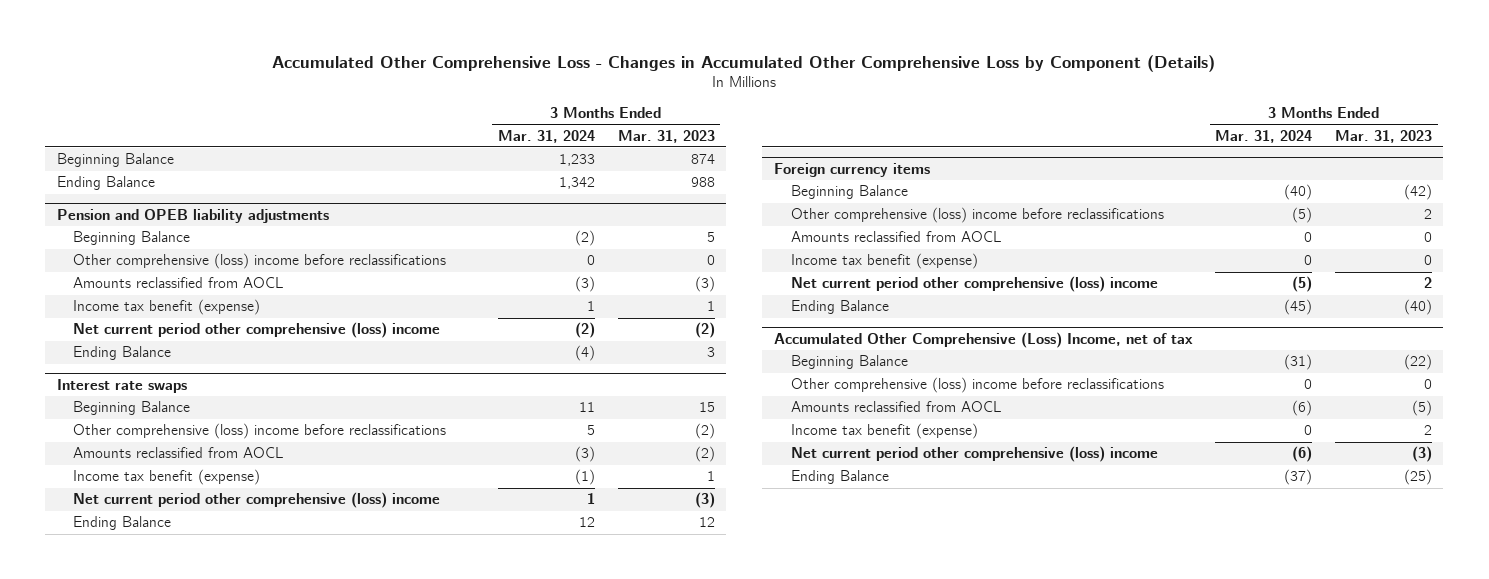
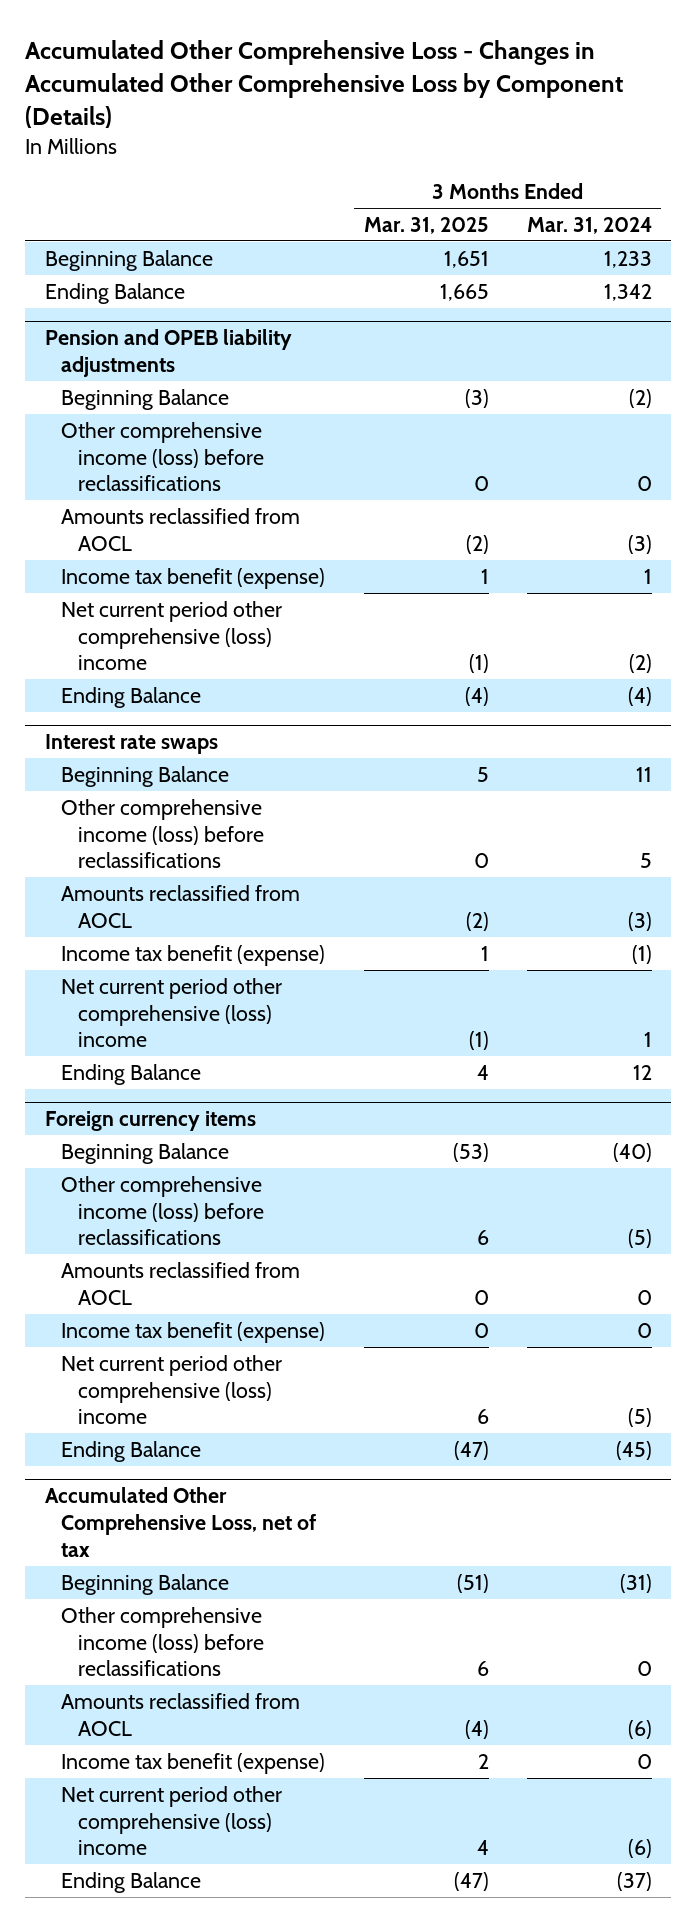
[617,129,715,143] Mar. 31, 2023 -> none
none -> [363,216,489,234] Mar. 31, 2025
[73,253,447,270] Other comprehensive (loss) income before reclassifications -> [61,421,265,492] Other comprehensive income (loss) before reclassifications
[73,423,447,440] Other comprehensive (loss) income before reclassifications -> [61,798,265,869] Other comprehensive income (loss) before reclassifications
[790,207,1164,224] Other comprehensive (loss) income before reclassifications -> [61,1175,265,1246] Other comprehensive income (loss) before reclassifications
[773,331,1193,348] Accumulated Other Comprehensive (Loss) Income, net of tax -> [44,1487,317,1557] Accumulated Other Comprehensive Loss, net of tax
[790,377,1164,394] Other comprehensive (loss) income before reclassifications -> [61,1606,265,1677] Other comprehensive income (loss) before reclassifications

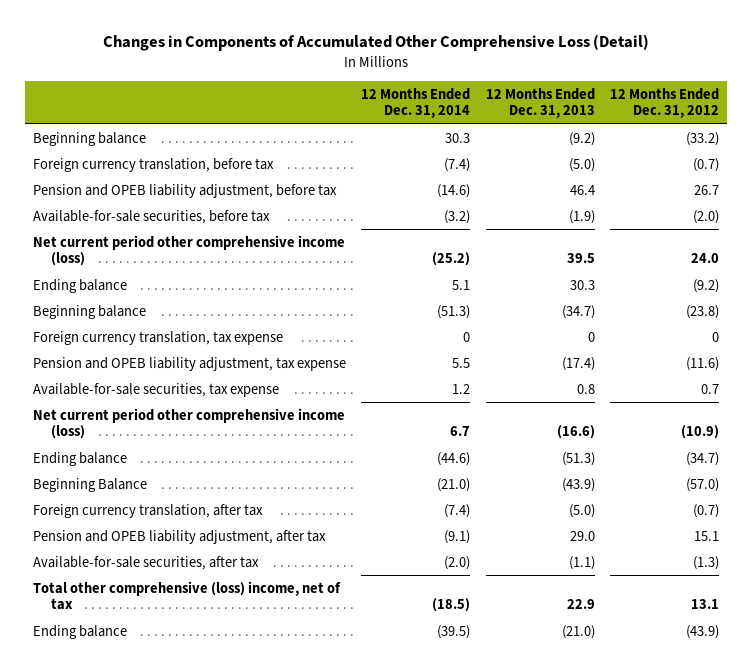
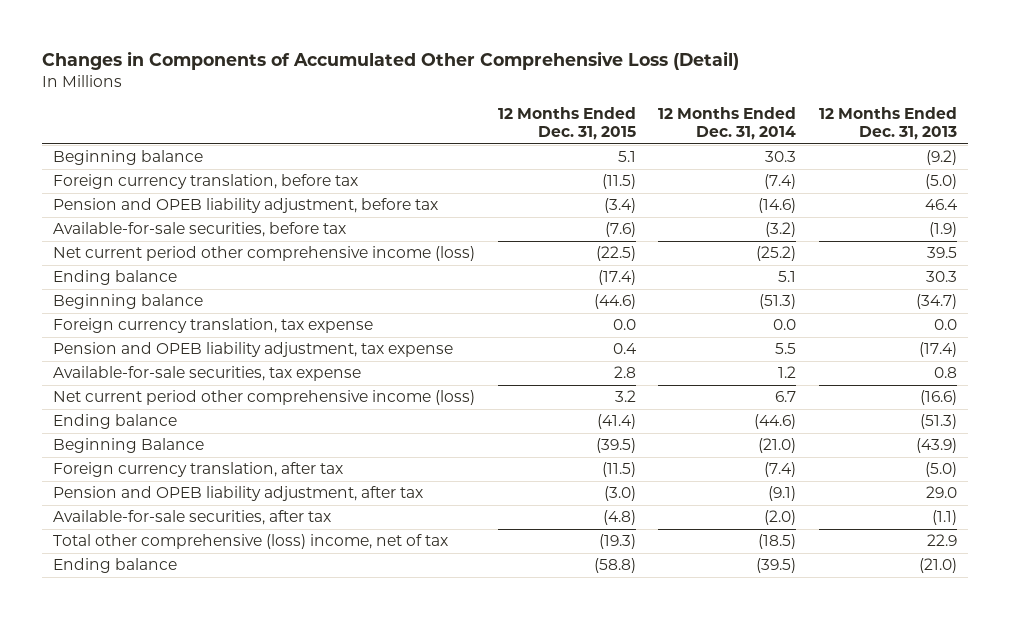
[610,87,720,119] 12 Months Ended Dec. 31, 2012 -> none
none -> [497,107,636,141] 12 Months Ended Dec. 31, 2015
[463,331,471,342] 0 -> [773,319,797,331] 0.0
[587,331,595,342] 0 -> [933,319,957,331] 0.0

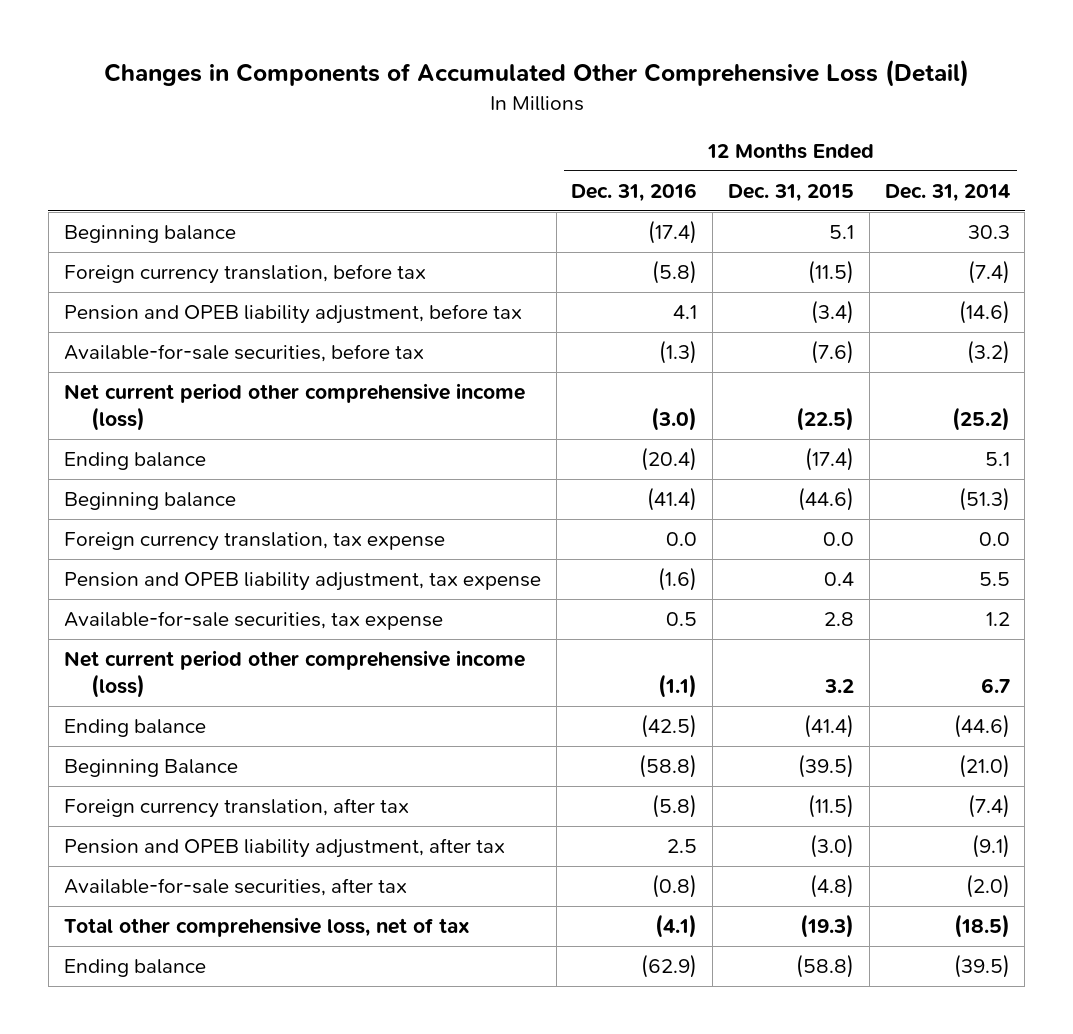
[818,107,957,141] 12 Months Ended Dec. 31, 2013 -> none
none -> [571,182,698,202] Dec. 31, 2016
[53,534,449,550] Total other comprehensive (loss) income, net of tax -> [63,917,470,938] Total other comprehensive loss, net of tax

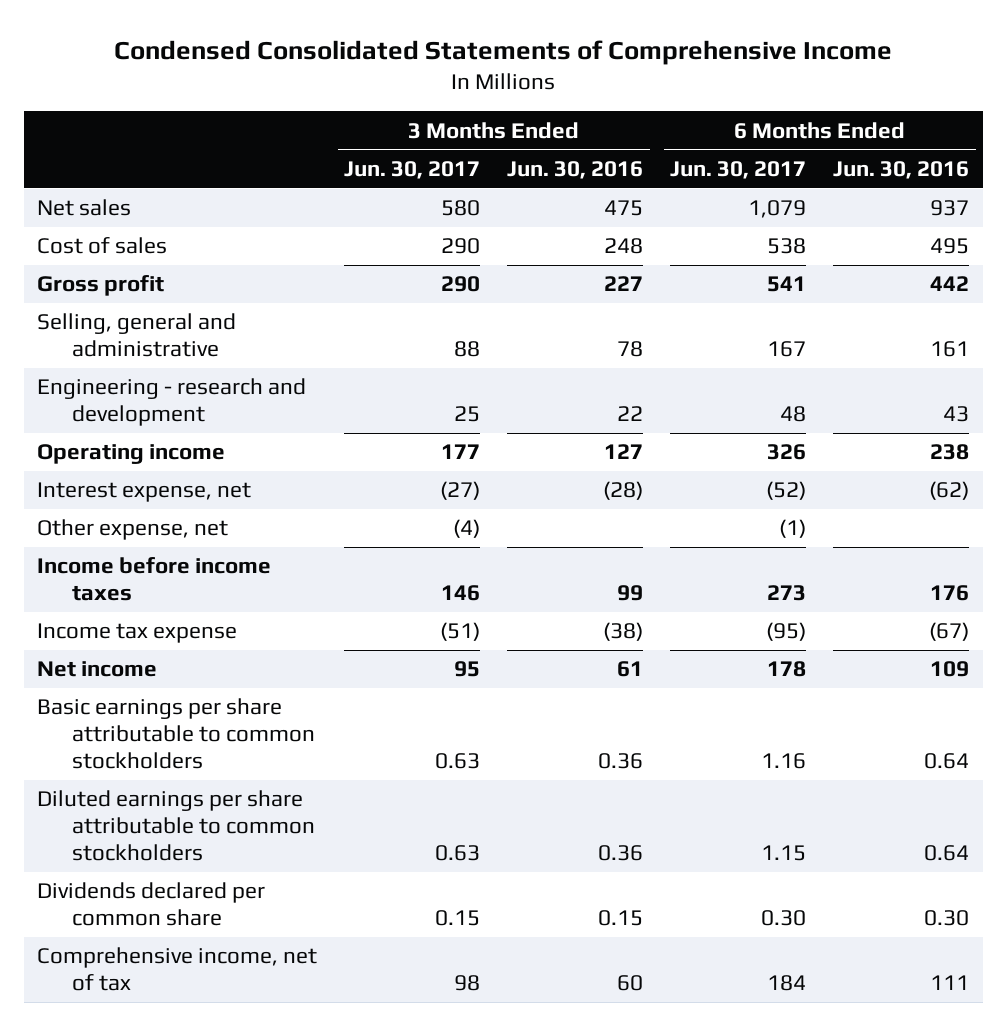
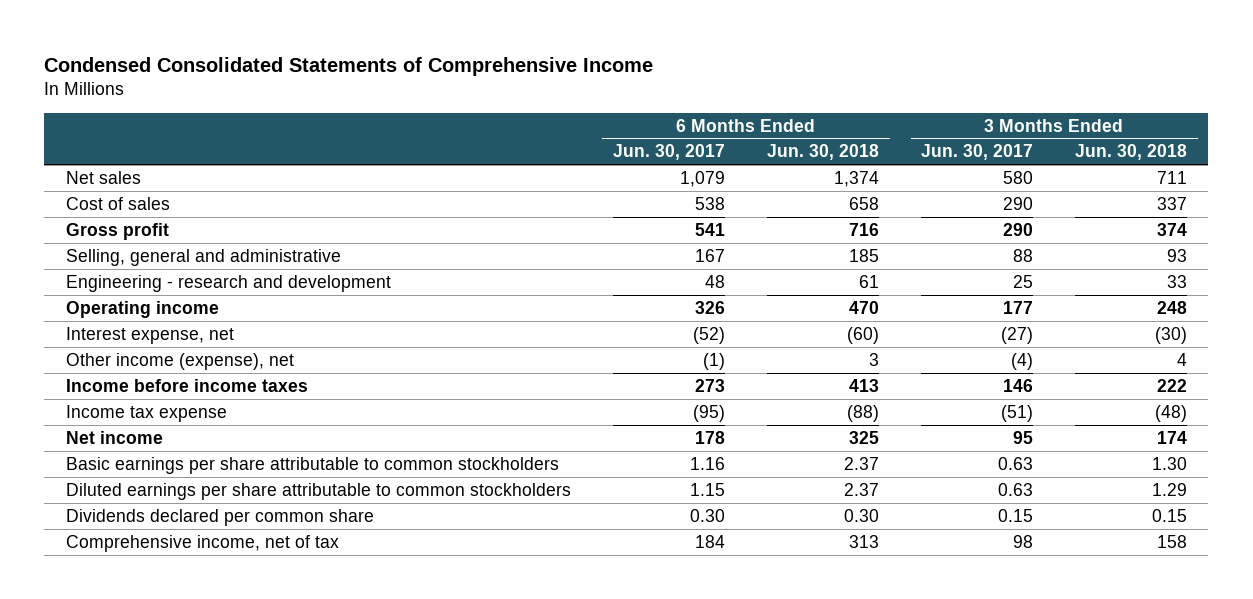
[507,160,644,179] Jun. 30, 2016 -> none
[833,160,970,179] Jun. 30, 2016 -> none
none -> [766,144,879,161] Jun. 30, 2018
none -> [1075,144,1188,161] Jun. 30, 2018
[37,519,229,541] Other expense, net -> [65,352,294,370] Other income (expense), net

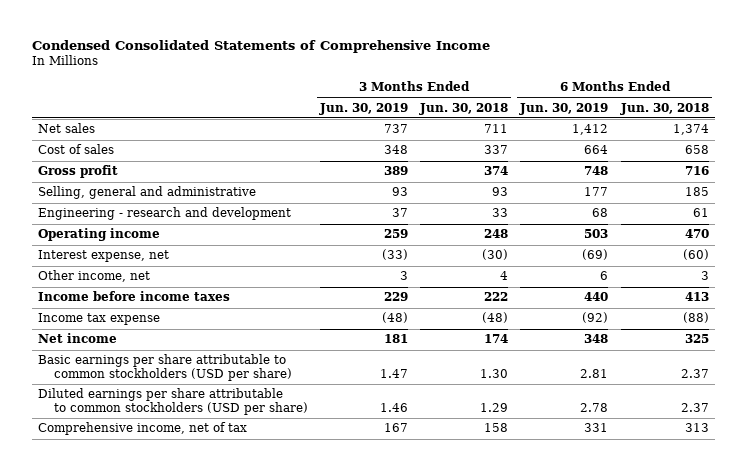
[612,144,725,161] Jun. 30, 2017 -> none
[921,144,1034,161] Jun. 30, 2017 -> none
none -> [319,102,409,115] Jun. 30, 2019
none -> [519,102,609,115] Jun. 30, 2019
[65,352,294,370] Other income (expense), net -> [38,270,151,283] Other income, net
[65,508,374,526] Dividends declared per common share -> none
[65,456,559,474] Basic earnings per share attributable to common stockholders -> [38,354,293,381] Basic earnings per share attributable to common stockholders (USD per share)
[65,482,571,500] Diluted earnings per share attributable to common stockholders -> [38,388,309,415] Diluted earnings per share attributable to common stockholders (USD per share)

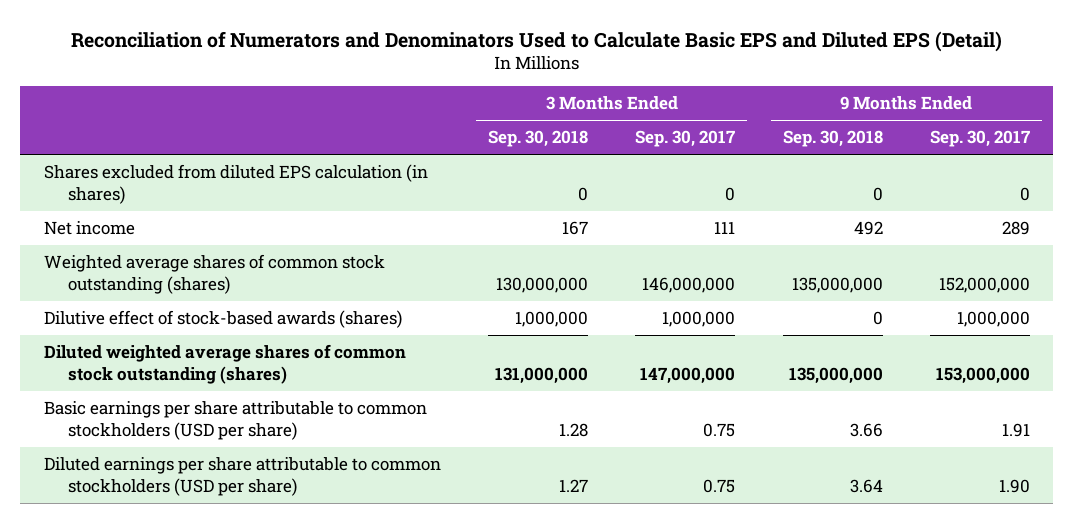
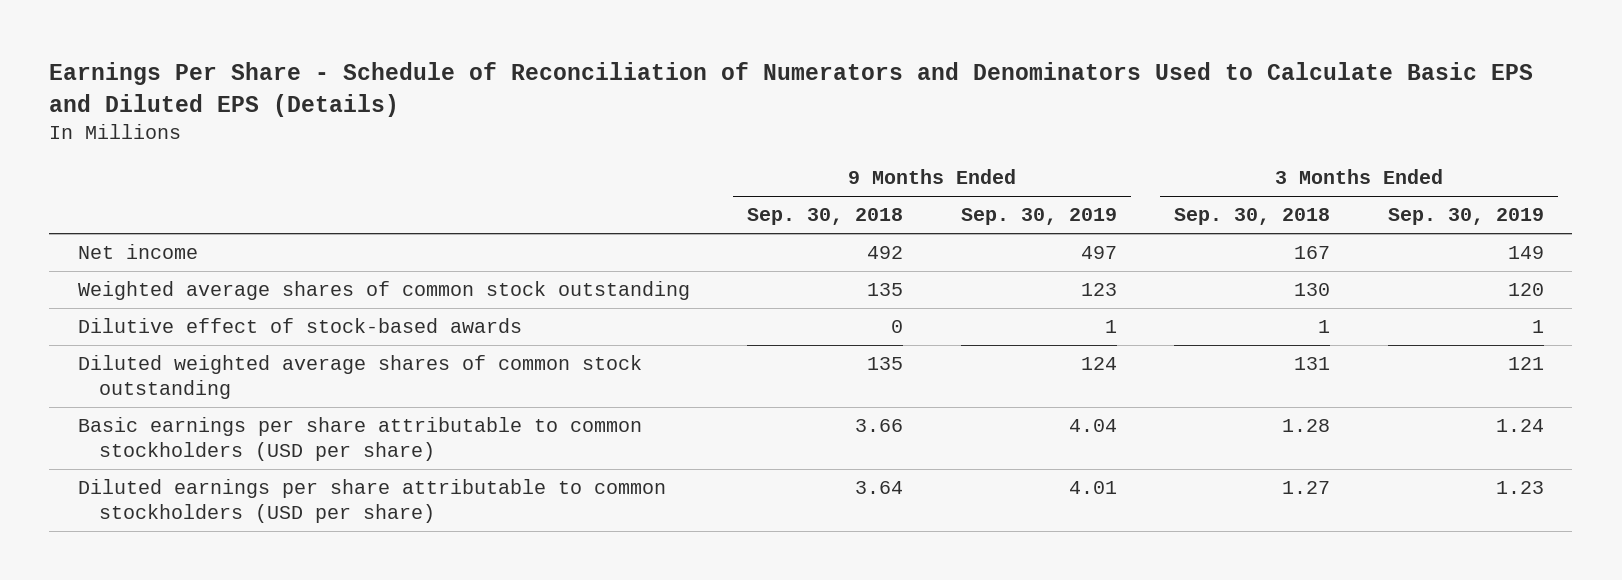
[70,30,1002,52] Reconciliation of Numerators and Denominators Used to Calculate Basic EPS and Diluted EPS (Detail) -> [49,62,1534,117] Earnings Per Share - Schedule of Reconciliation of Numerators and Denominators Used to Calculate Basic EPS and Diluted EPS (Details)
[635,130,736,148] Sep. 30, 2017 -> none
[929,130,1030,148] Sep. 30, 2017 -> none
none -> [960,208,1117,226] Sep. 30, 2019
none -> [1387,208,1544,226] Sep. 30, 2019
[44,164,429,204] Shares excluded from diluted EPS calculation (in shares) -> none
[44,254,386,294] Weighted average shares of common stock outstanding (shares) -> [77,281,690,301] Weighted average shares of common stock outstanding
[496,276,589,293] 130,000,000 -> [1294,283,1331,297] 130
[791,276,883,293] 135,000,000 -> [867,283,904,297] 135
[44,310,403,329] Dilutive effect of stock-based awards (shares) -> [77,318,522,334] Dilutive effect of stock-based awards
[515,311,589,328] 1,000,000 -> [1318,320,1331,334] 1
[44,344,407,384] Diluted weighted average shares of common stock outstanding (shares) -> [77,355,642,399] Diluted weighted average shares of common stock outstanding
[495,366,589,384] 131,000,000 -> [1294,357,1331,371] 131
[788,366,883,384] 135,000,000 -> [867,357,904,371] 135

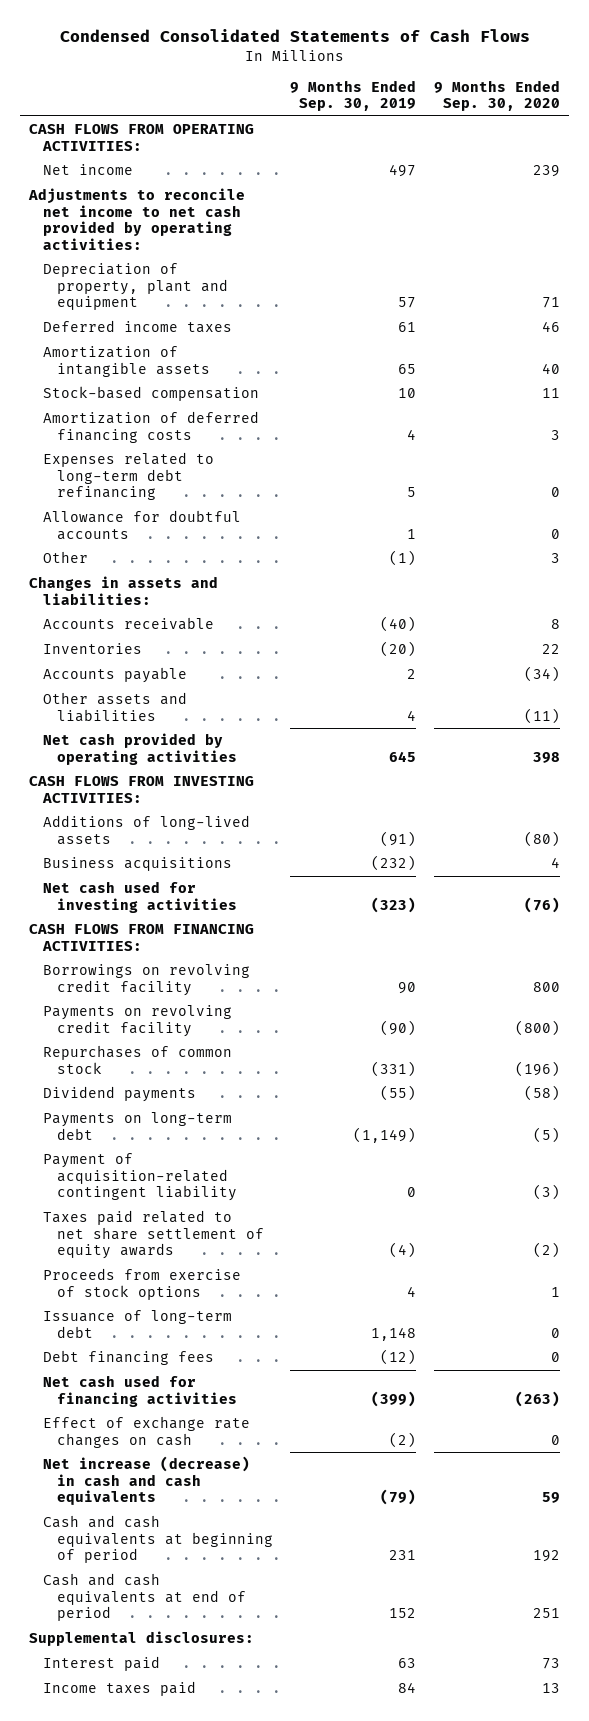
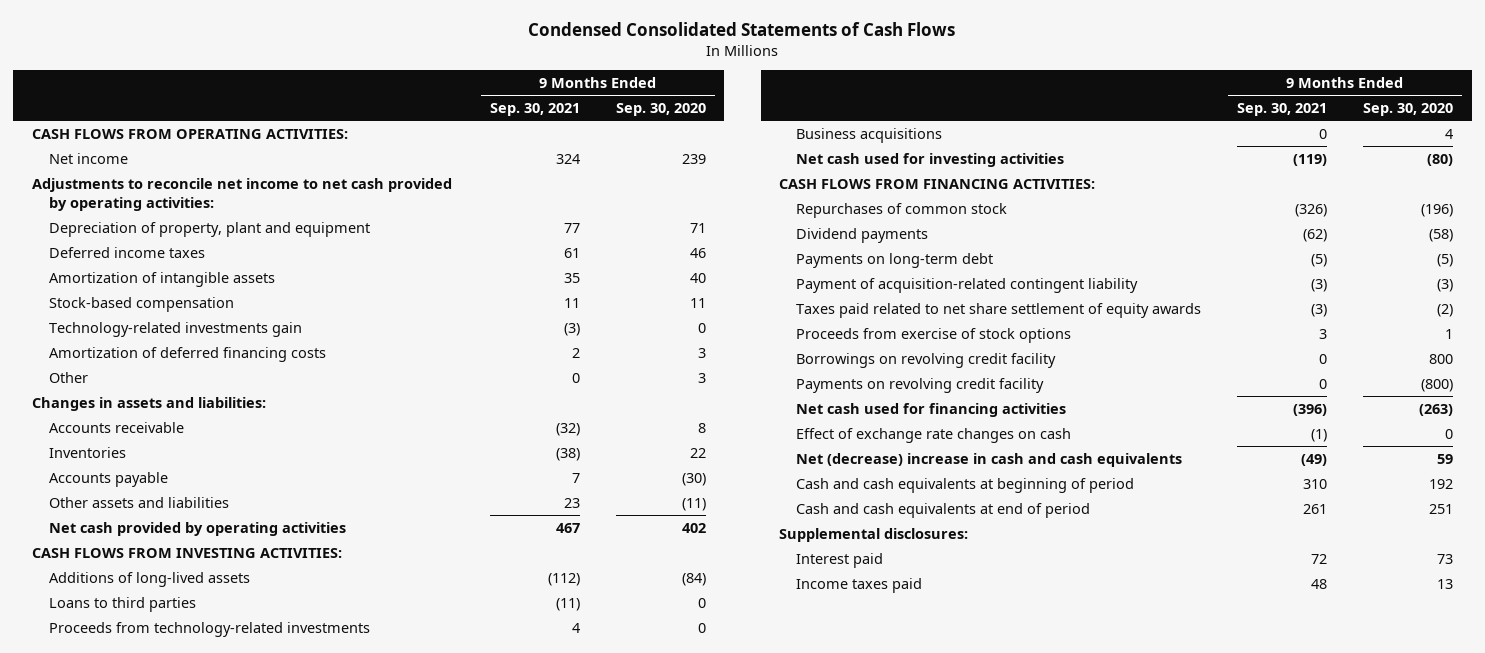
[290,80,417,112] 9 Months Ended Sep. 30, 2019 -> none
none -> [489,103,580,117] Sep. 30, 2021
none -> [48,321,302,337] Technology-related investments gain
[42,452,214,501] Expenses related to long-term debt refinancing -> none
[42,510,241,540] Allowance for doubtful accounts -> none
[524,666,561,683] (34) -> [682,472,707,486] (30)
[533,751,561,763] 398 -> [682,522,707,533] 402
[524,830,561,847] (80) -> [682,572,707,586] (84)
none -> [48,596,196,612] Loans to third parties
none -> [48,621,370,637] Proceeds from technology-related investments
[524,896,561,913] (76) -> [1427,153,1454,166] (80)
[42,1310,232,1338] Issuance of long-term debt -> none
[42,1350,214,1366] Debt financing fees -> none
[42,964,250,996] Borrowings on revolving credit facility -> [795,352,1056,368] Borrowings on revolving credit facility
[42,1005,232,1037] Payments on revolving credit facility -> [795,377,1044,393] Payments on revolving credit facility
[42,1456,250,1506] Net increase (decrease) in cash and cash equivalents -> [795,452,1182,467] Net (decrease) increase in cash and cash equivalents

